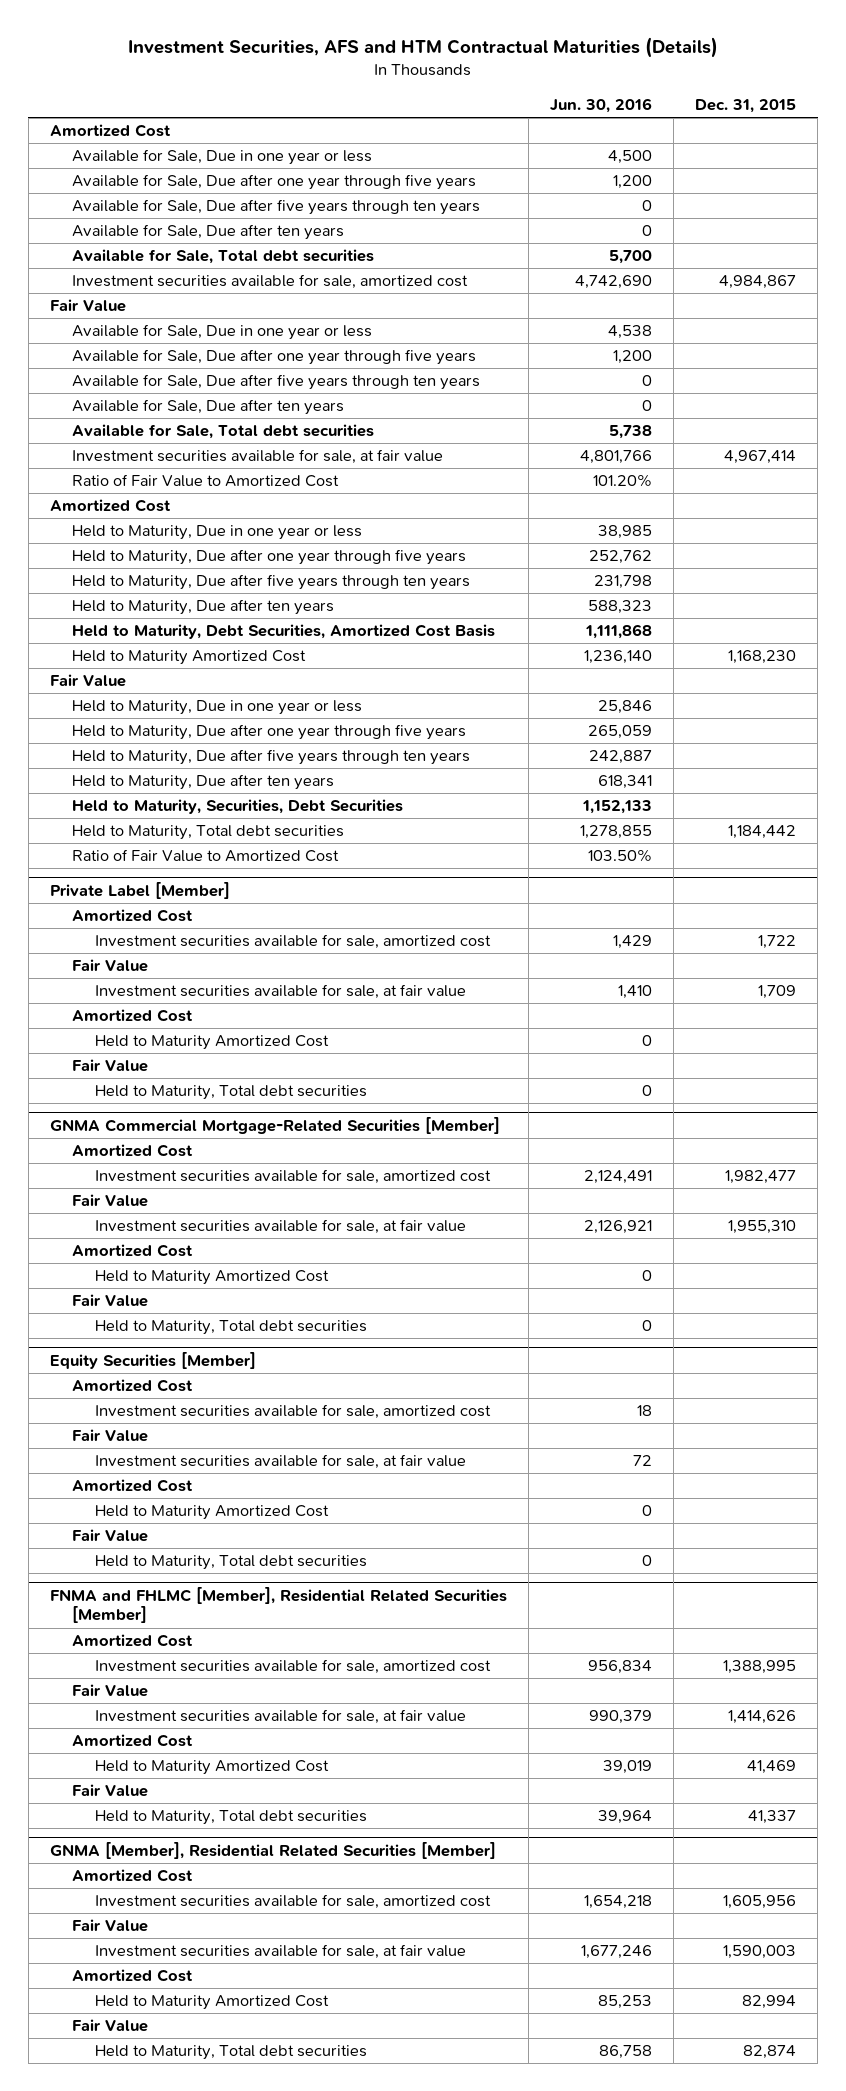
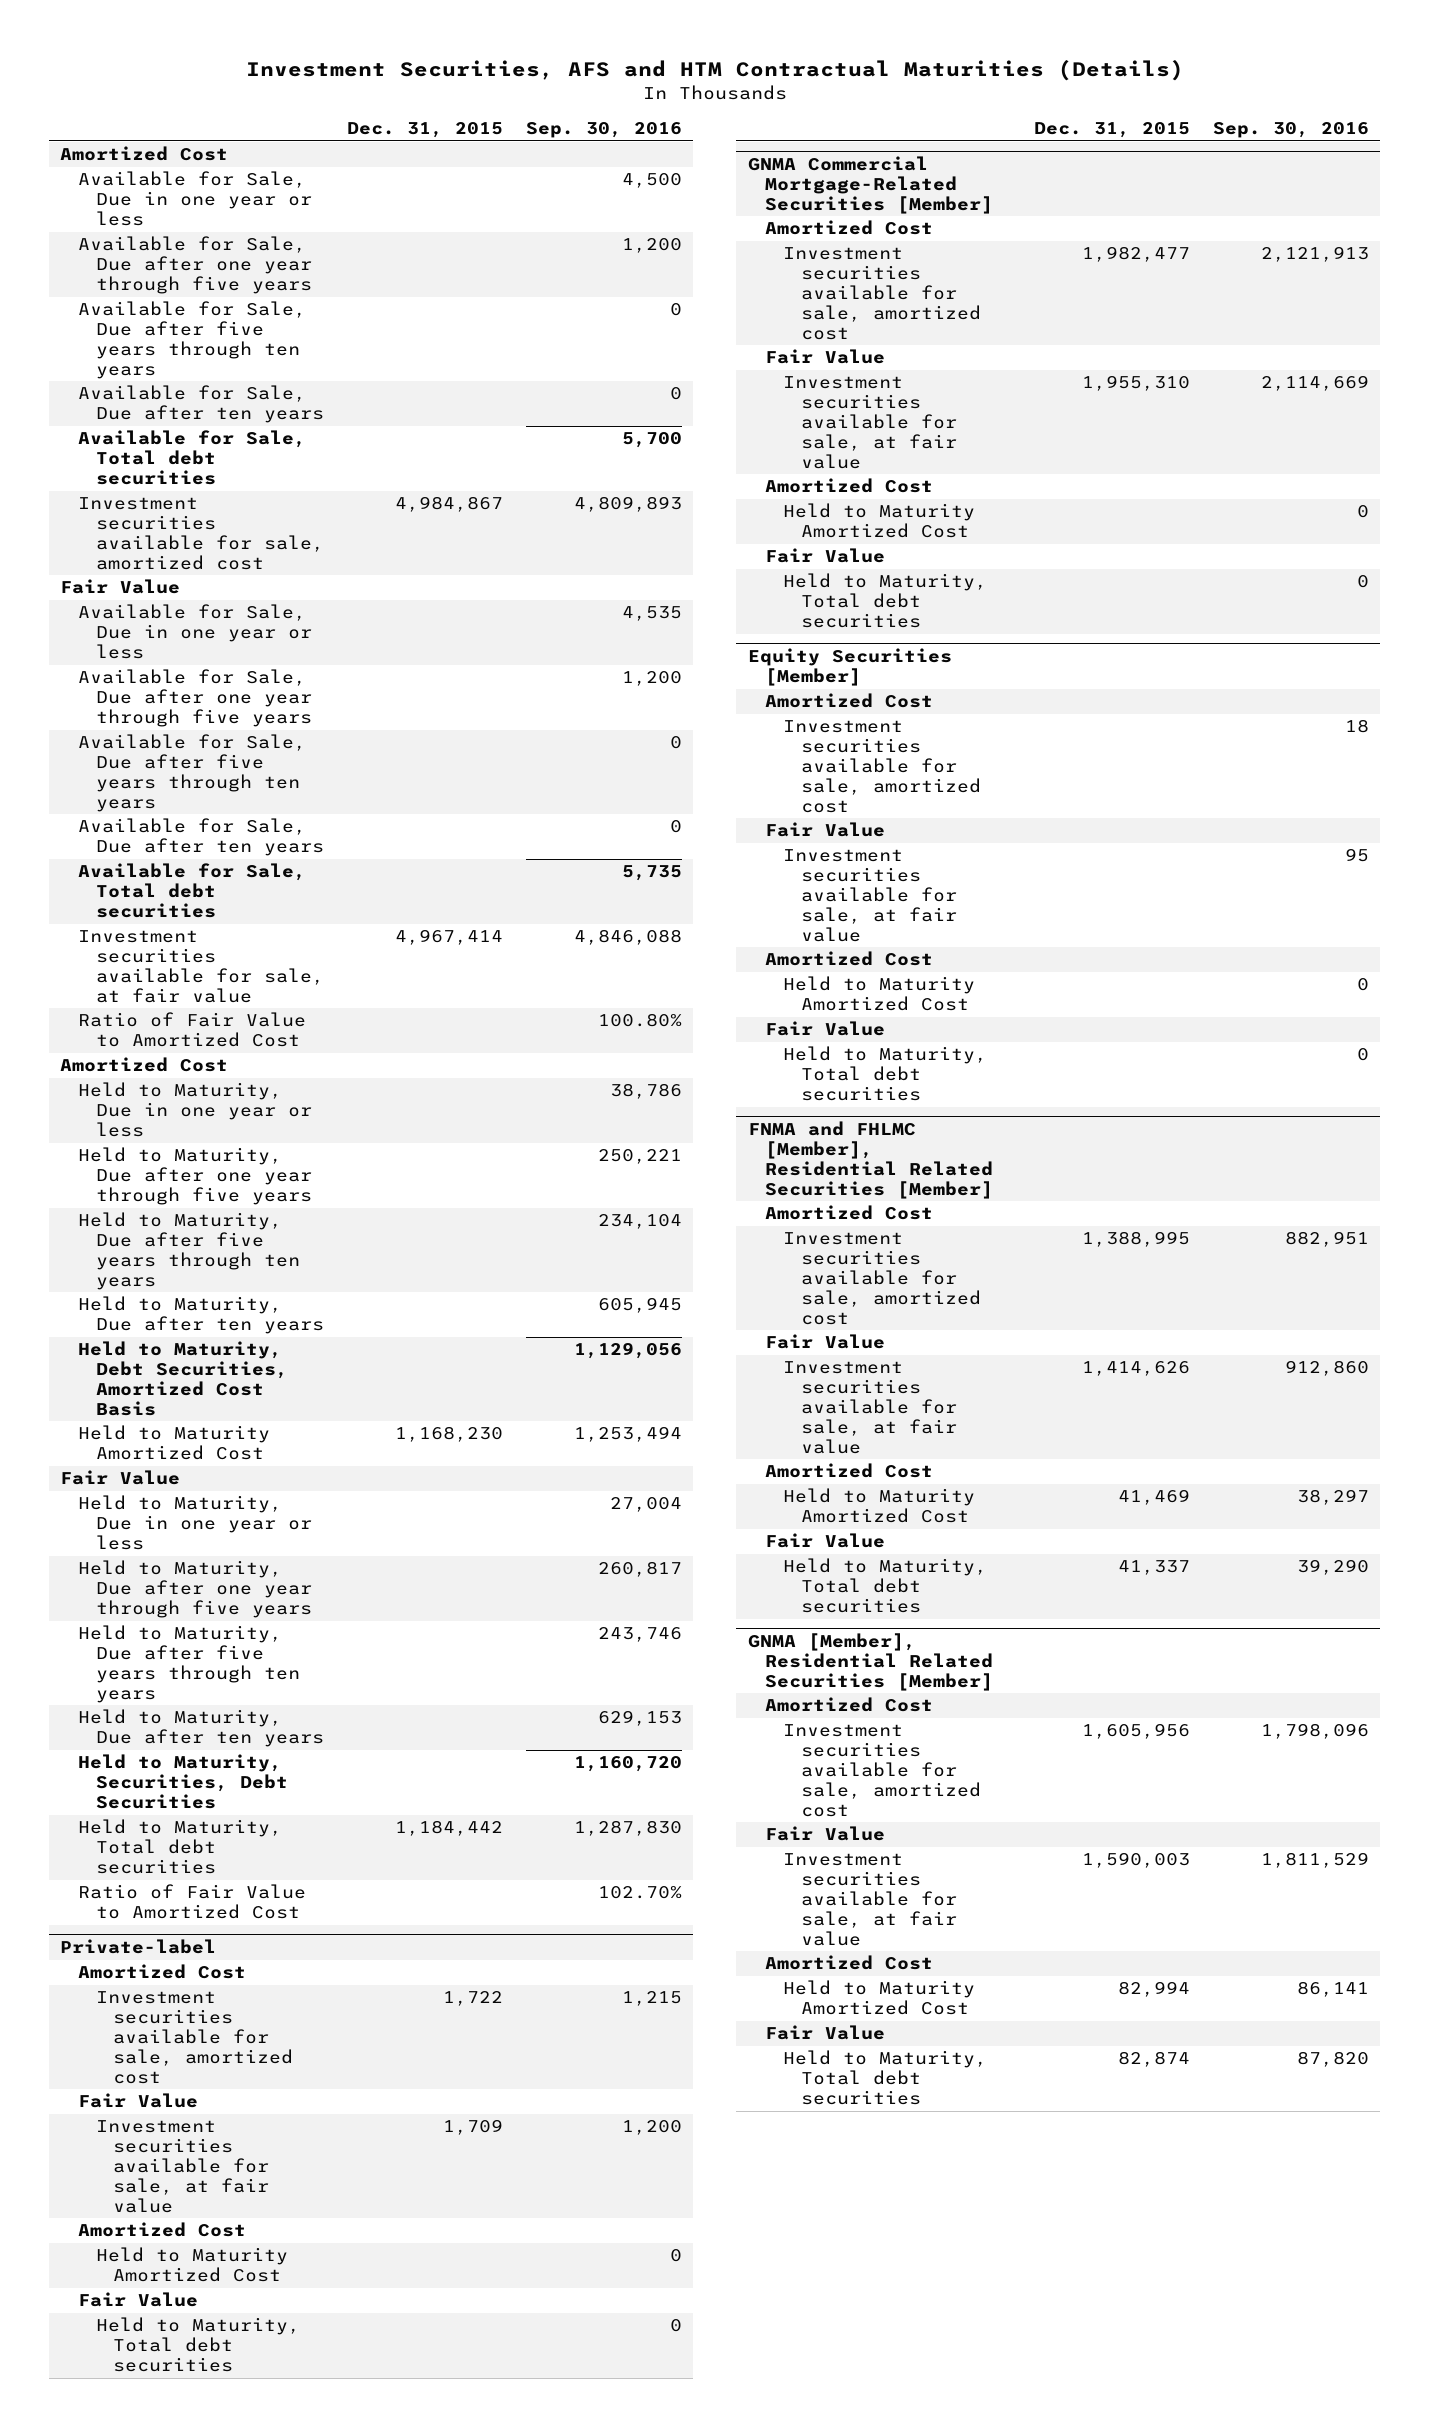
[549,97,652,113] Jun. 30, 2016 -> none
none -> [525,122,682,139] Sep. 30, 2016
[49,881,230,899] Private Label [Member] -> [60,1939,217,1955] Private-label

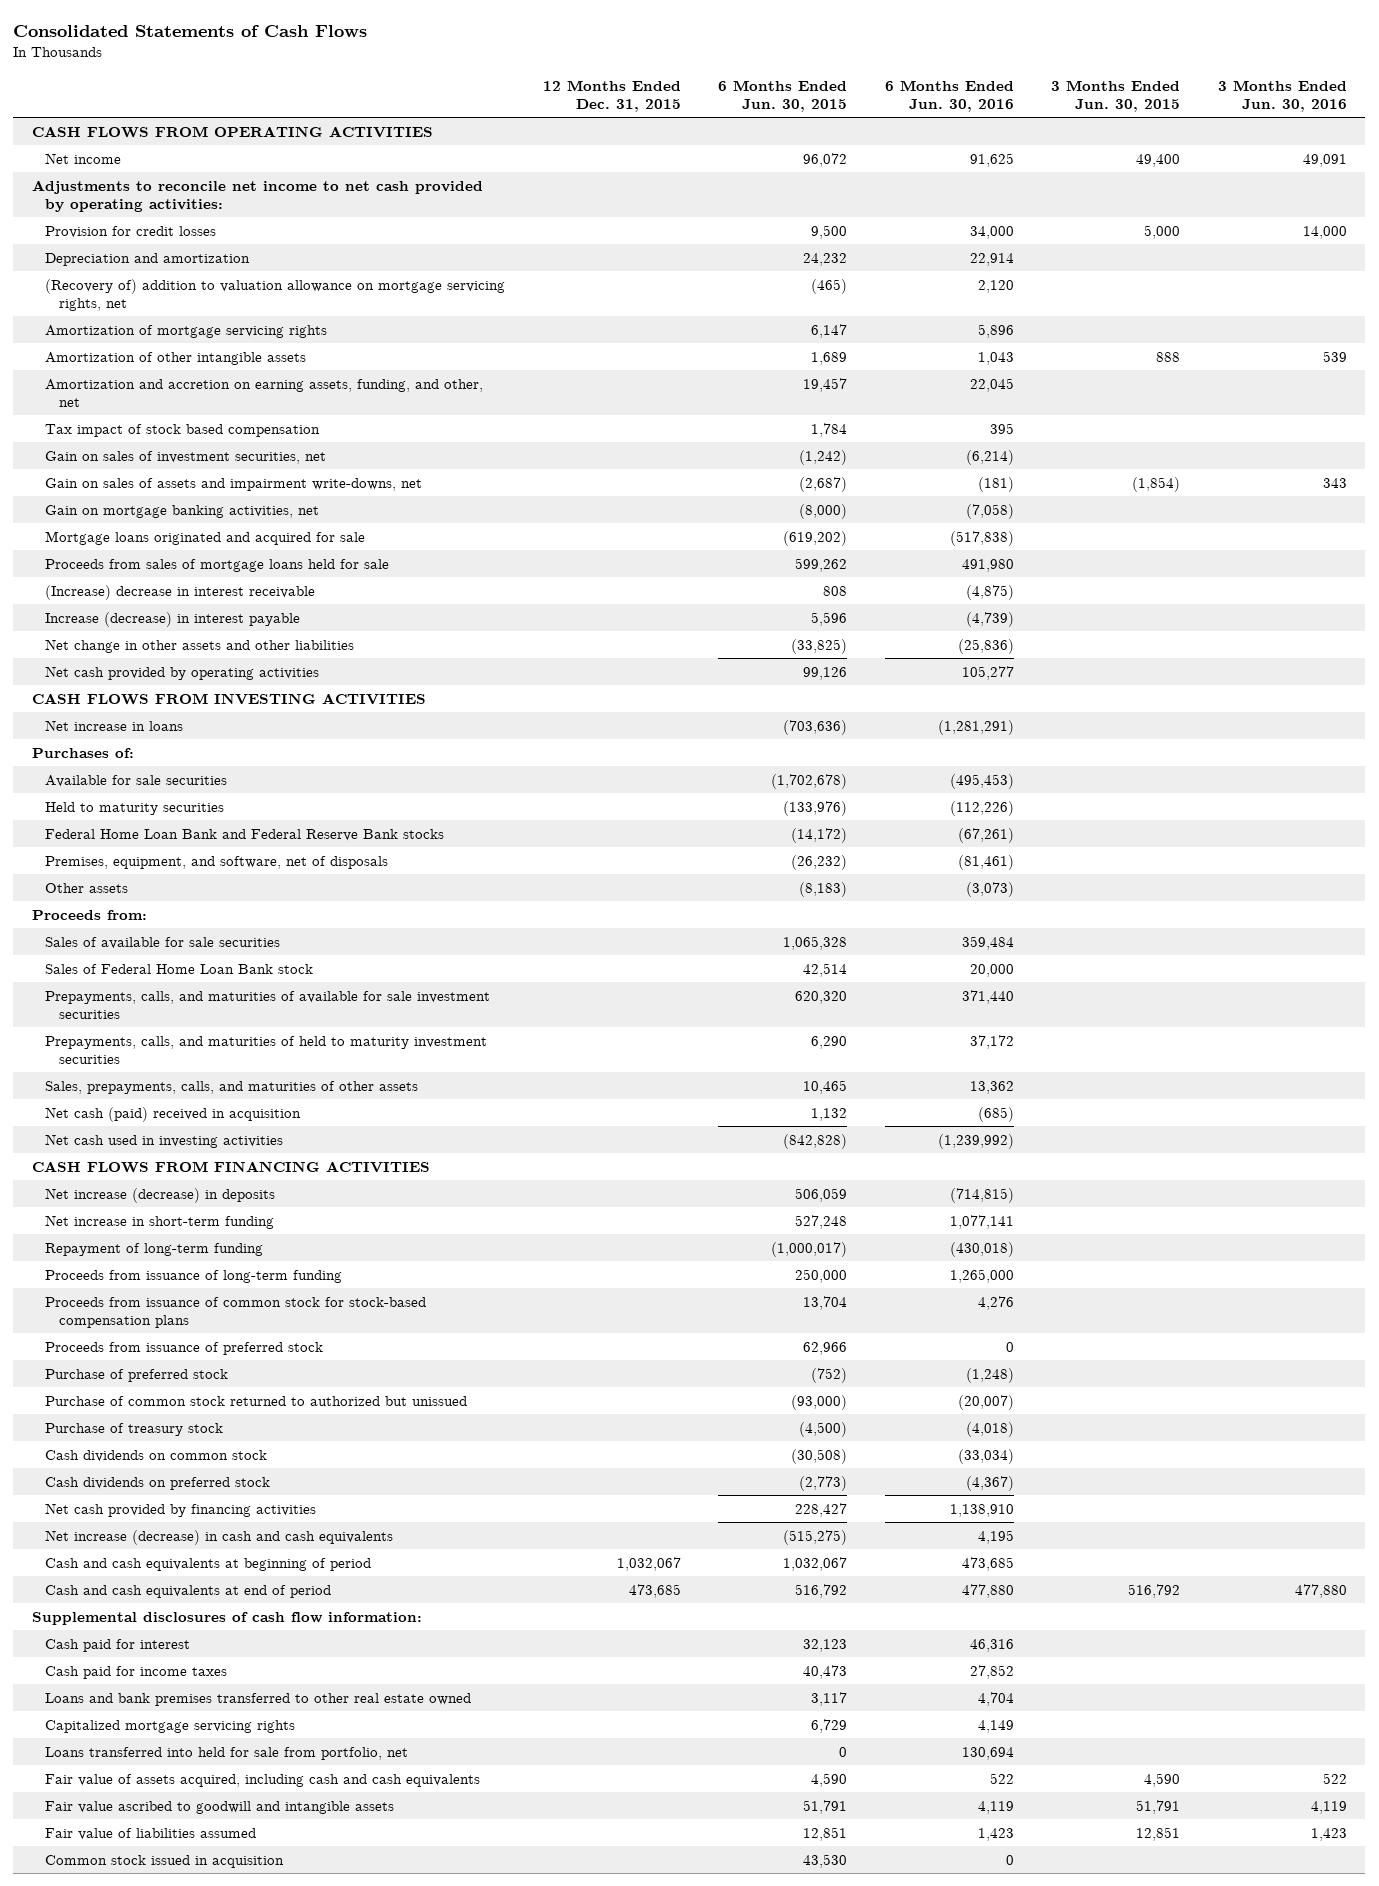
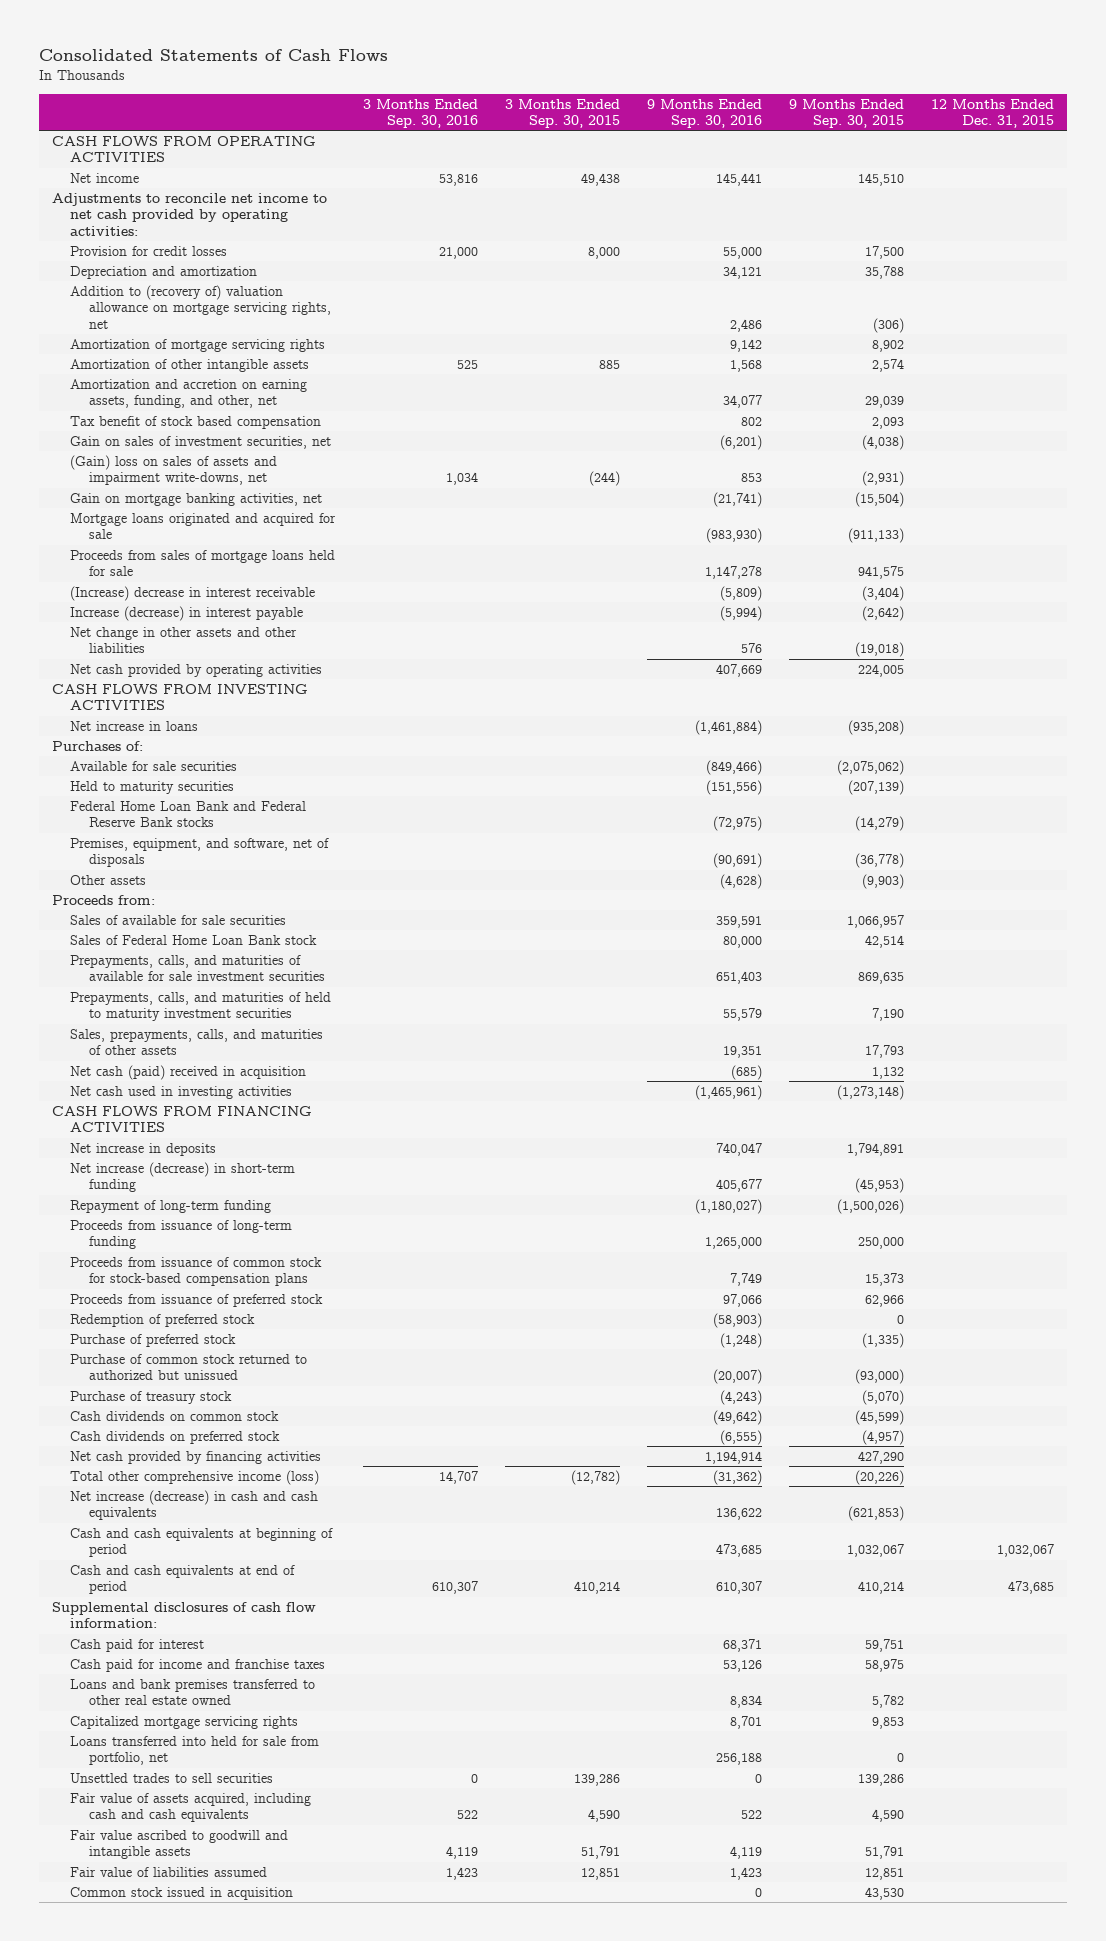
[718,79,848,112] 6 Months Ended Jun. 30, 2015 -> none
[884,79,1014,112] 6 Months Ended Jun. 30, 2016 -> none
[1051,79,1181,112] 3 Months Ended Jun. 30, 2015 -> none
[1217,79,1347,112] 3 Months Ended Jun. 30, 2016 -> none
none -> [362,98,478,129] 3 Months Ended Sep. 30, 2016
none -> [504,98,620,129] 3 Months Ended Sep. 30, 2015
none -> [646,98,762,129] 9 Months Ended Sep. 30, 2016
none -> [788,98,904,129] 9 Months Ended Sep. 30, 2015
[45,278,506,311] (Recovery of) addition to valuation allowance on mortgage servicing rights, net -> [70,284,331,329] Addition to (recovery of) valuation allowance on mortgage servicing rights, net
[45,423,321,437] Tax impact of stock based compensation -> [70,415,322,429] Tax benefit of stock based compensation
[45,477,423,491] Gain on sales of assets and impairment write-downs, net -> [70,454,278,486] (Gain) loss on sales of assets and impairment write-downs, net
[45,1187,276,1203] Net increase (decrease) in deposits -> [70,1142,217,1156] Net increase in deposits
[45,1214,275,1229] Net increase in short-term funding -> [70,1161,296,1193] Net increase (decrease) in short-term funding
none -> [70,1313,256,1327] Redemption of preferred stock
none -> [70,1469,320,1485] Total other comprehensive income (loss)
[45,1665,228,1679] Cash paid for income taxes -> [70,1658,326,1672] Cash paid for income and franchise taxes
none -> [70,1772,274,1783] Unsettled trades to sell securities

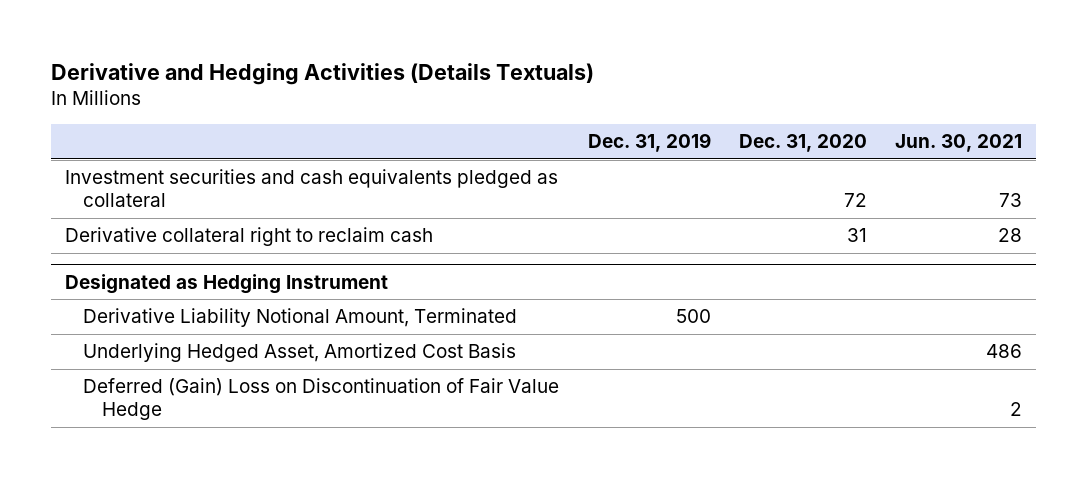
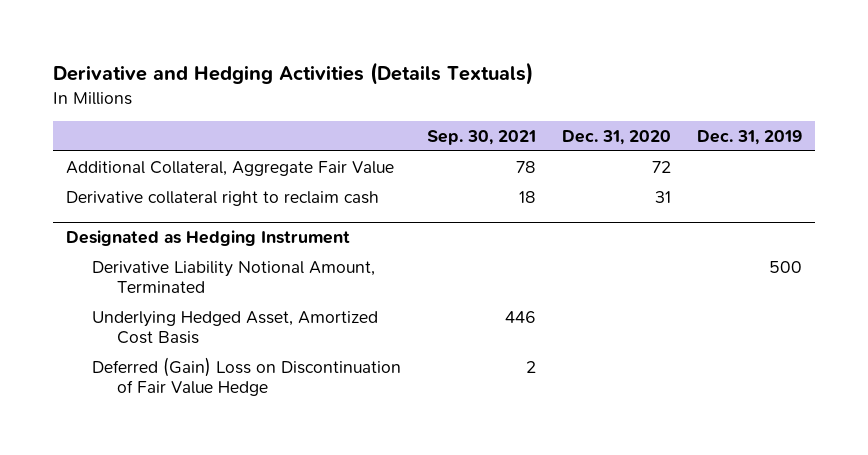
[894,134,1022,153] Jun. 30, 2021 -> none
none -> [426,129,536,145] Sep. 30, 2021
[64,169,558,208] Investment securities and cash equivalents pledged as collateral -> [66,160,395,176] Additional Collateral, Aggregate Fair Value

